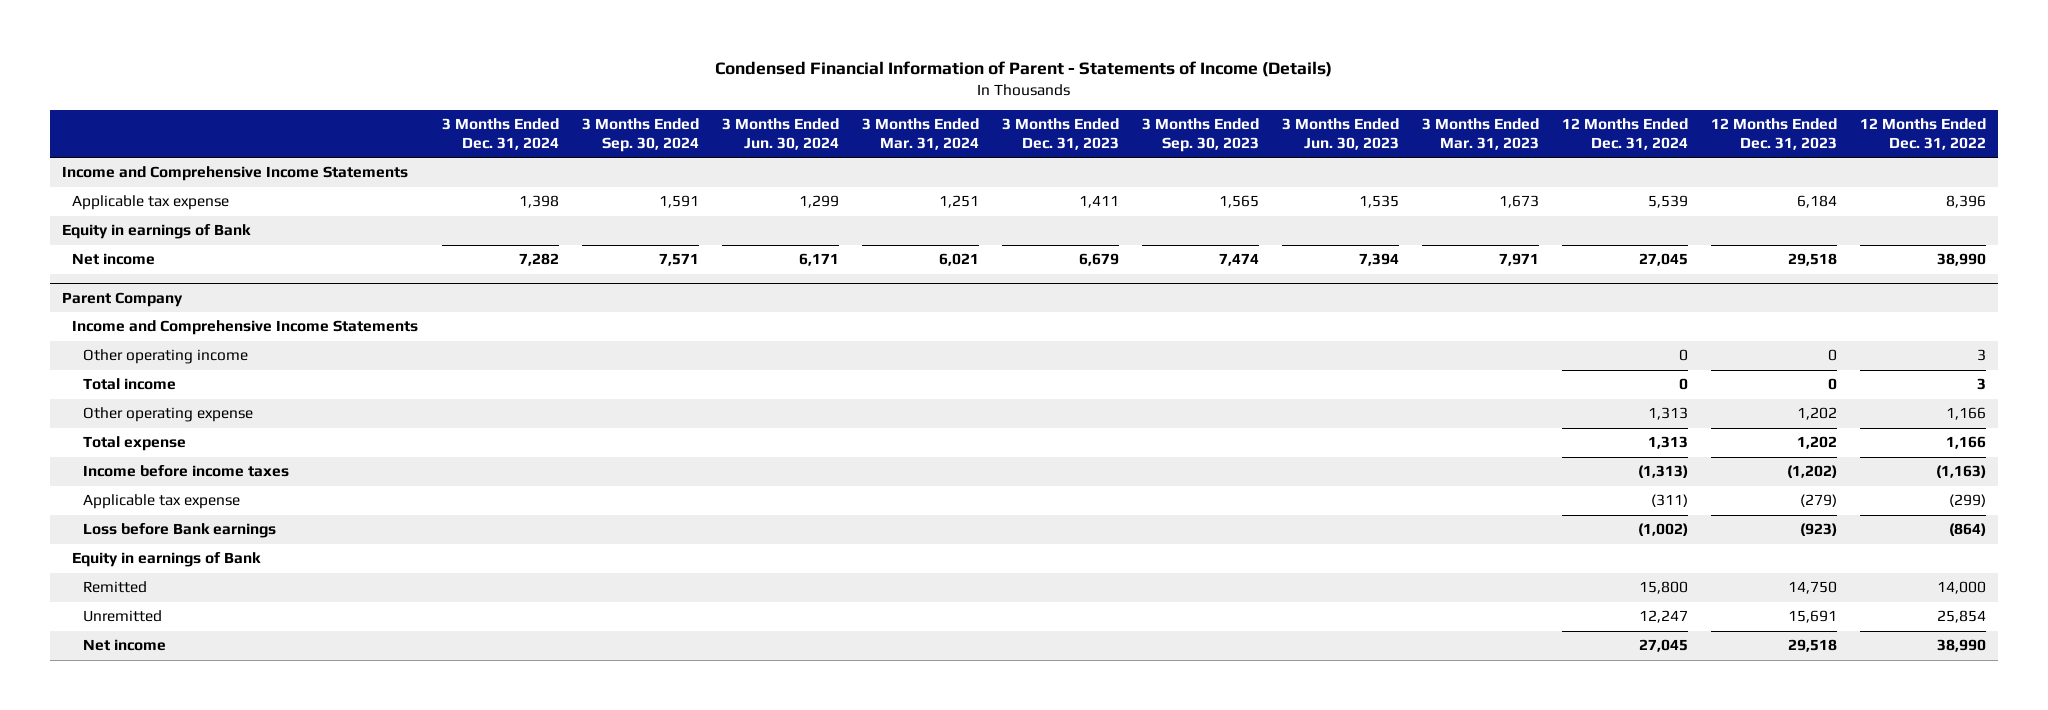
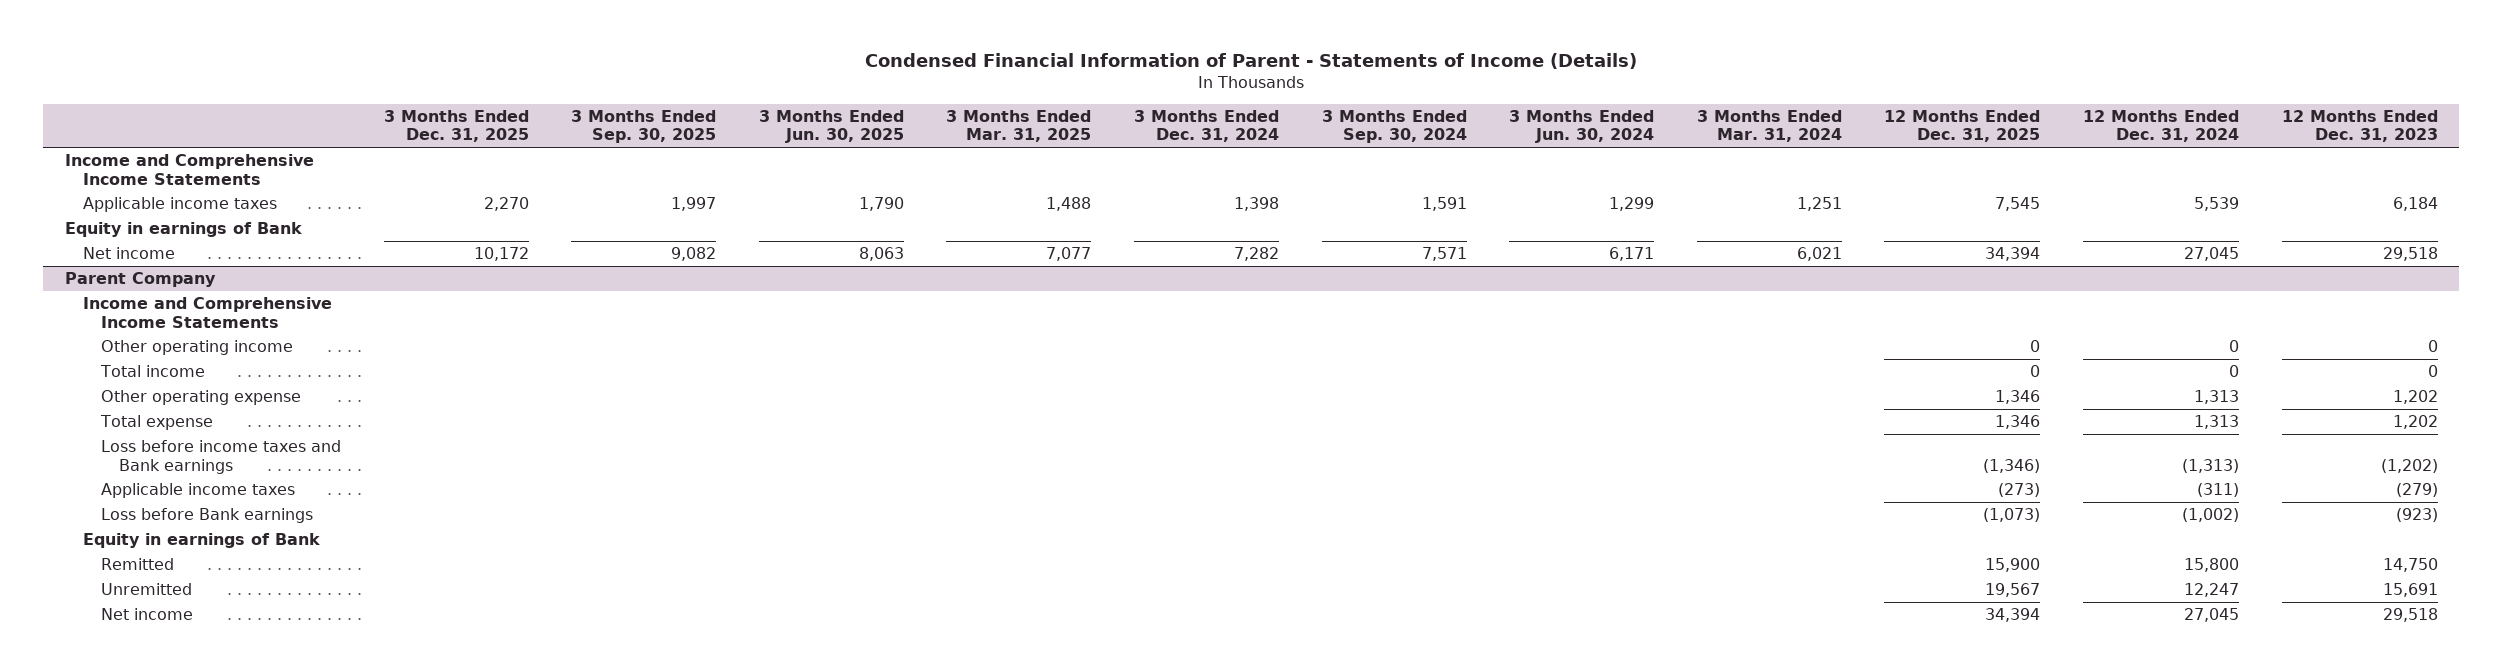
[1001,118,1119,150] 3 Months Ended Dec. 31, 2023 -> none
[1142,118,1260,152] 3 Months Ended Sep. 30, 2023 -> none
[1282,118,1400,150] 3 Months Ended Jun. 30, 2023 -> none
[1422,118,1540,150] 3 Months Ended Mar. 31, 2023 -> none
[1860,118,1987,150] 12 Months Ended Dec. 31, 2022 -> none
none -> [383,109,529,143] 3 Months Ended Dec. 31, 2025
none -> [571,109,717,144] 3 Months Ended Sep. 30, 2025
none -> [758,109,904,144] 3 Months Ended Jun. 30, 2025
none -> [946,109,1092,143] 3 Months Ended Mar. 31, 2025
none -> [1884,109,2041,143] 12 Months Ended Dec. 31, 2025
[72,195,230,211] Applicable tax expense -> [82,197,277,213] Applicable income taxes
[83,465,290,478] Income before income taxes -> [100,440,341,474] Loss before income taxes and Bank earnings
[83,494,241,510] Applicable tax expense -> [100,483,295,499] Applicable income taxes

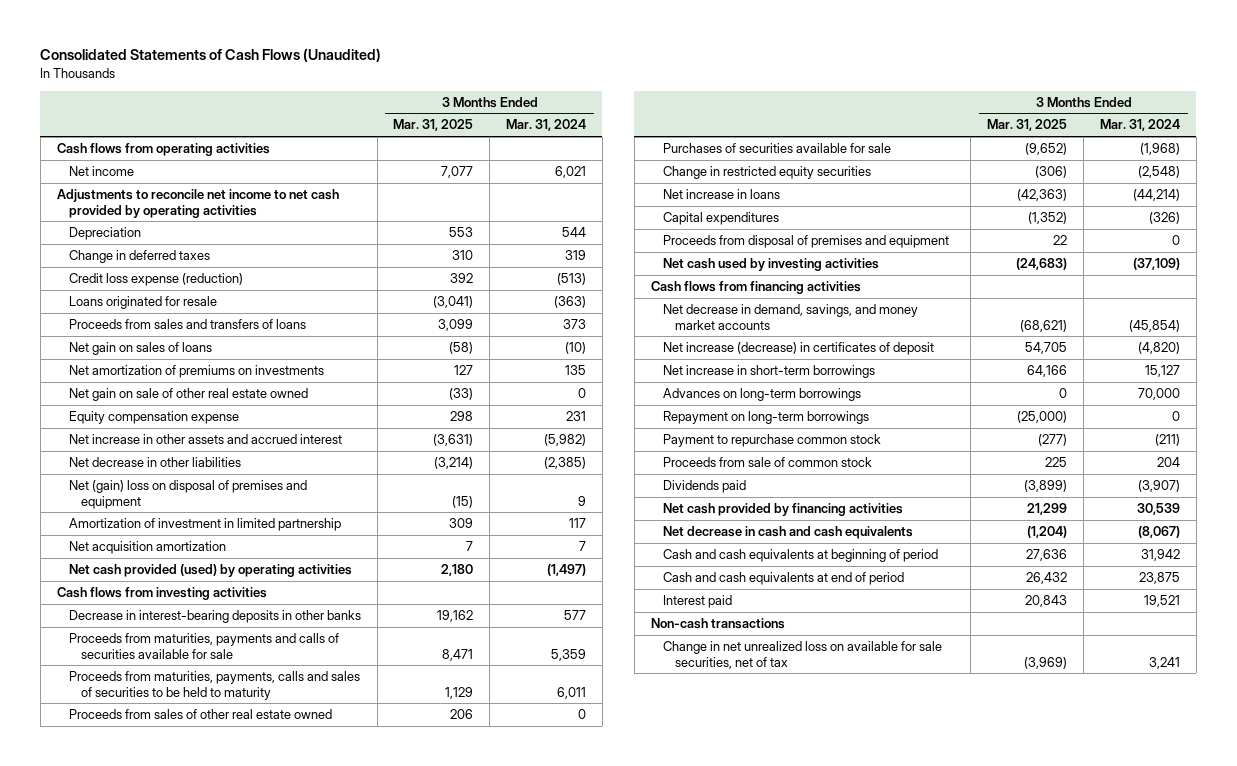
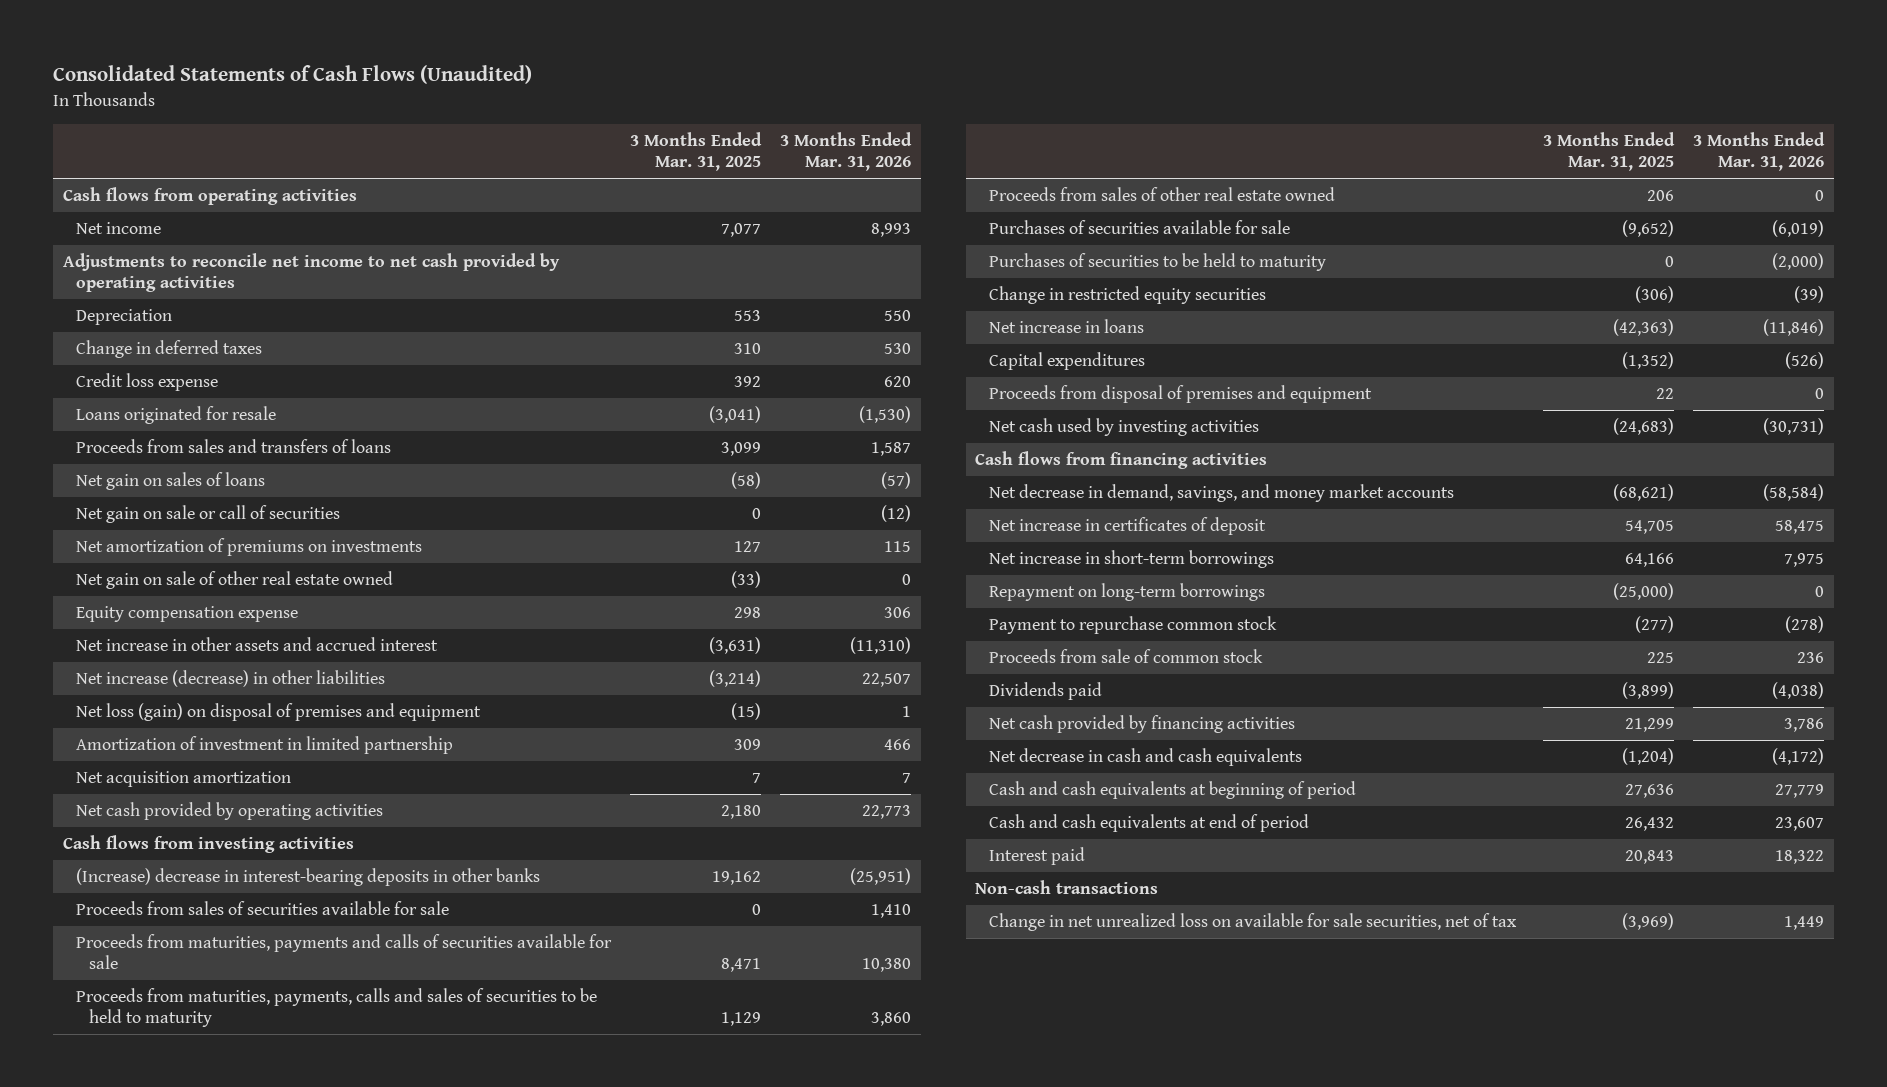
[505,119,586,132] Mar. 31, 2024 -> none
none -> [780,132,913,171] 3 Months Ended Mar. 31, 2026
[68,273,243,287] Credit loss expense (reduction) -> [76,373,219,392] Credit loss expense
none -> [76,505,341,524] Net gain on sale or call of securities
[68,457,241,468] Net decrease in other liabilities -> [76,670,386,688] Net increase (decrease) in other liabilities
[68,480,307,509] Net (gain) loss on disposal of premises and equipment -> [76,703,482,722] Net loss (gain) on disposal of premises and equipment
[68,564,352,578] Net cash provided (used) by operating activities -> [76,802,384,821] Net cash provided by operating activities
[68,610,361,624] Decrease in interest-bearing deposits in other banks -> [76,868,541,887] (Increase) decrease in interest-bearing deposits in other banks
none -> [76,901,450,916] Proceeds from sales of securities available for sale
none -> [988,253,1326,272] Purchases of securities to be held to maturity
[662,342,934,356] Net increase (decrease) in certificates of deposit -> [988,517,1266,536] Net increase in certificates of deposit
[662,388,861,402] Advances on long-term borrowings -> none

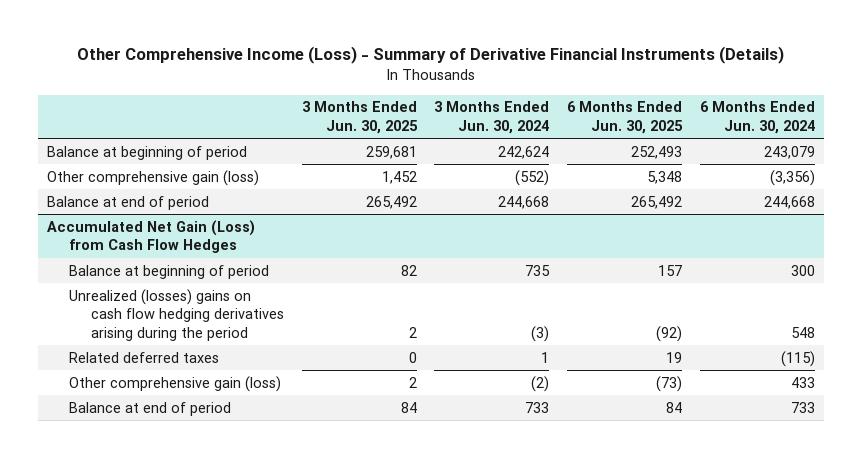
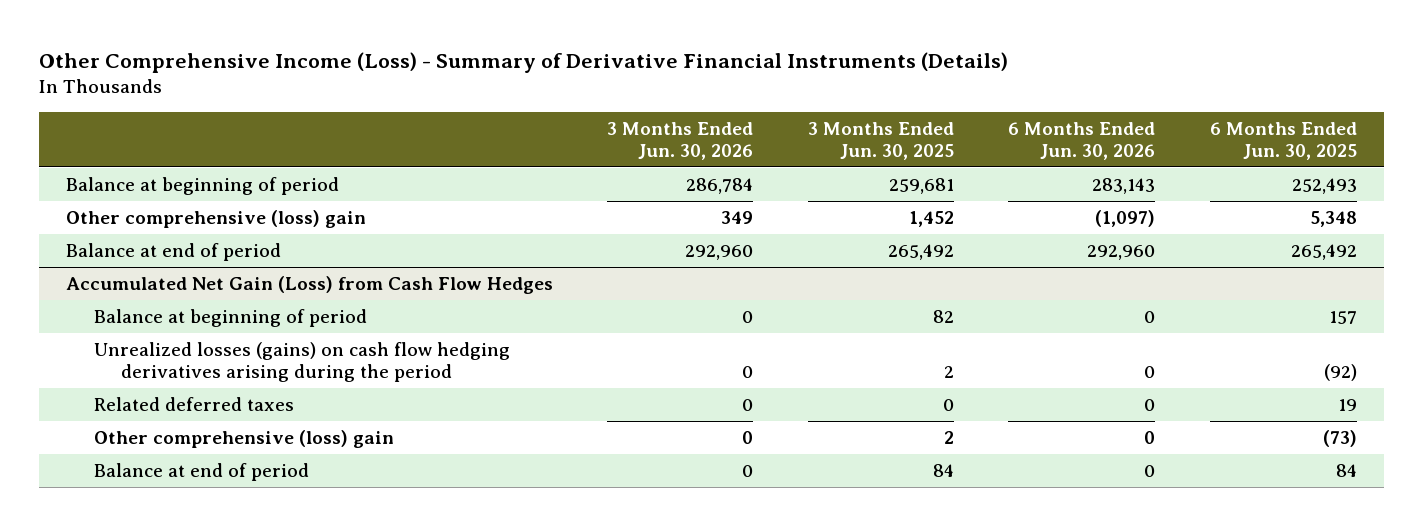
[434,101,550,134] 3 Months Ended Jun. 30, 2024 -> none
[699,101,815,134] 6 Months Ended Jun. 30, 2024 -> none
none -> [607,122,754,160] 3 Months Ended Jun. 30, 2026
none -> [1008,122,1156,160] 6 Months Ended Jun. 30, 2026
[46,169,259,186] Other comprehensive gain (loss) -> [66,209,367,228] Other comprehensive (loss) gain
[68,288,284,342] Unrealized (losses) gains on cash flow hedging derivatives arising during the period -> [93,341,510,382] Unrealized losses (gains) on cash flow hedging derivatives arising during the period
[68,375,281,392] Other comprehensive gain (loss) -> [93,429,394,448] Other comprehensive (loss) gain

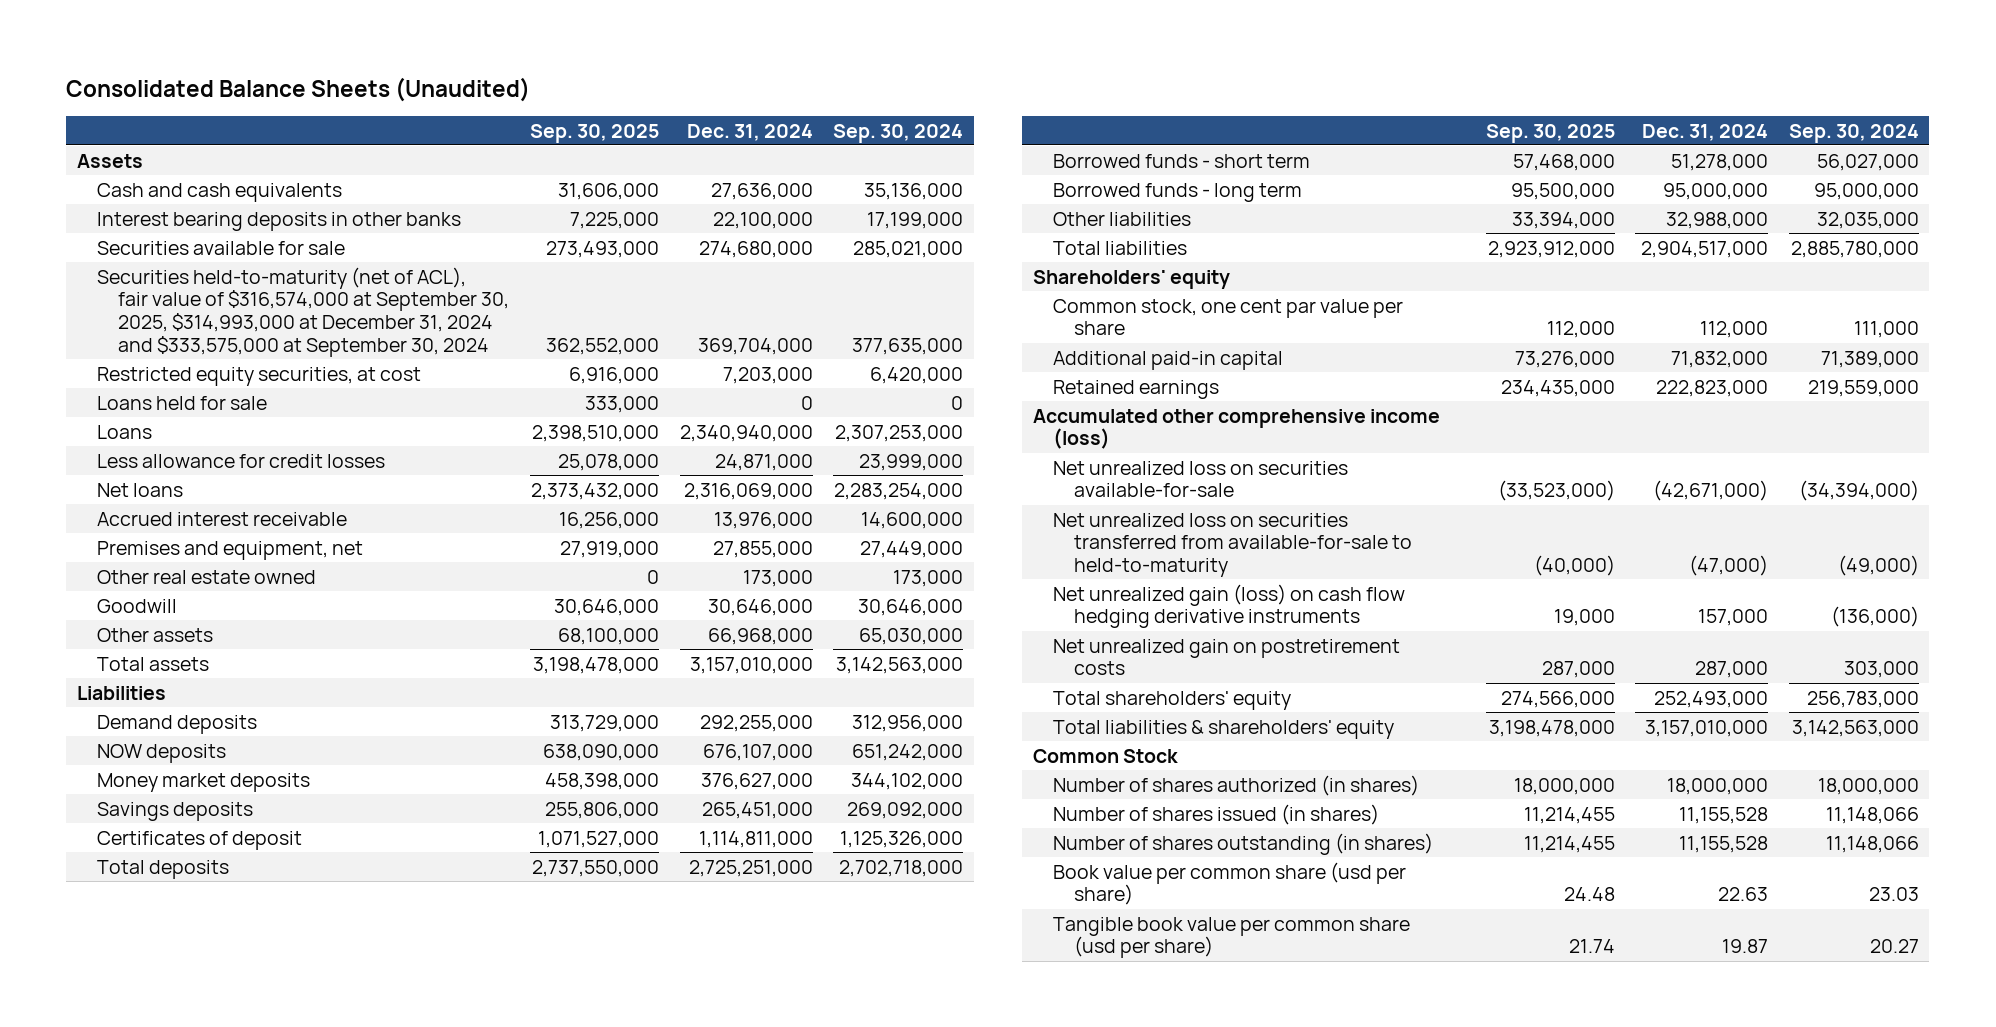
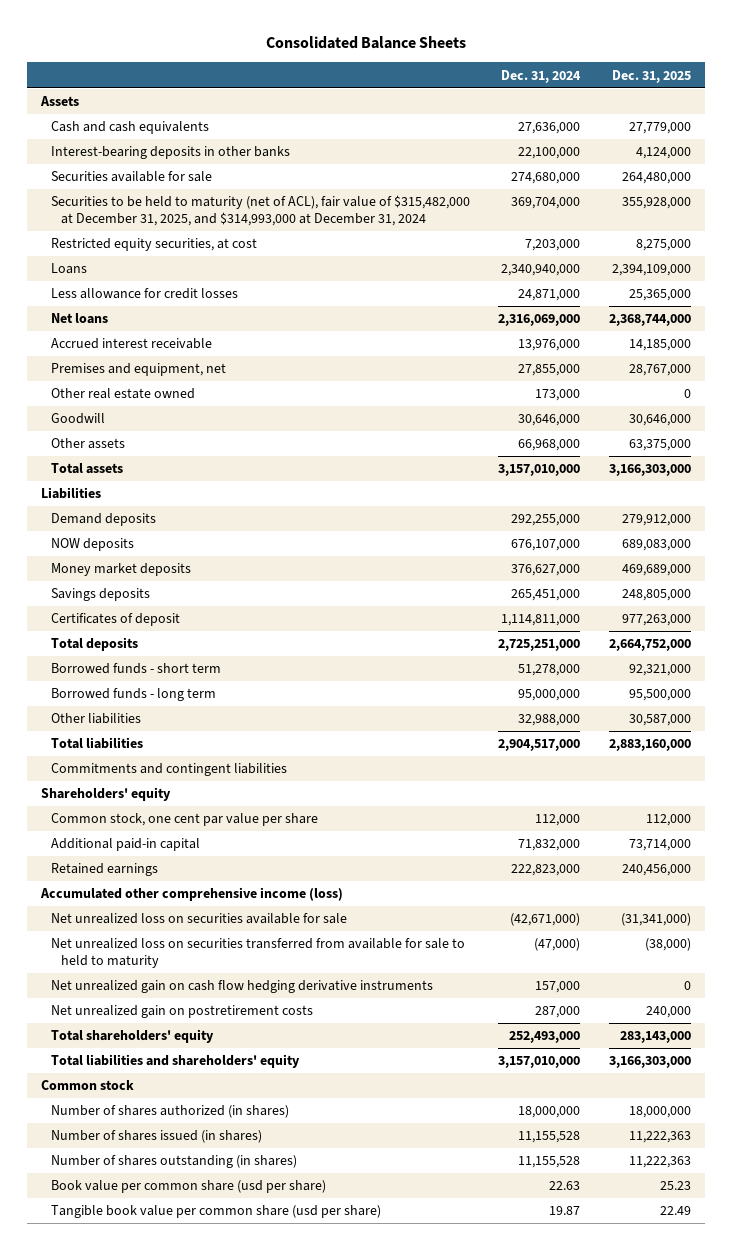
[66,76,531,102] Consolidated Balance Sheets (Unaudited) -> [265,36,466,50] Consolidated Balance Sheets
[529,123,659,143] Sep. 30, 2025 -> none
[833,123,964,143] Sep. 30, 2024 -> none
none -> [611,69,691,83] Dec. 31, 2025
[97,211,462,231] Interest bearing deposits in other banks -> [51,146,291,160] Interest-bearing deposits in other banks
[97,266,510,357] Securities held-to-maturity (net of ACL), fair value of $316,574,000 at September 30, 2025, $314,993,000 at December 31, 2024 and $333,575,000 at September 30, 2024 -> [51,195,471,227] Securities to be held to maturity (net of ACL), fair value of $315,482,000 at December 31, 2025, and $314,993,000 at December 31, 2024
[97,395,268,410] Loans held for sale -> none
none -> [51,763,288,777] Commitments and contingent liabilities
[1053,460,1349,498] Net unrealized loss on securities available-for-sale -> [51,913,348,925] Net unrealized loss on securities available for sale
[1053,512,1412,578] Net unrealized loss on securities transferred from available-for-sale to held-to-maturity -> [51,938,466,969] Net unrealized loss on securities transferred from available for sale to held to maturity
[1053,583,1406,629] Net unrealized gain (loss) on cash flow hedging derivative instruments -> [51,980,434,994] Net unrealized gain on cash flow hedging derivative instruments
[1053,719,1395,739] Total liabilities & shareholders' equity -> [51,1054,301,1069] Total liabilities and shareholders' equity
[1032,748,1178,763] Common Stock -> [41,1080,135,1091] Common stock

